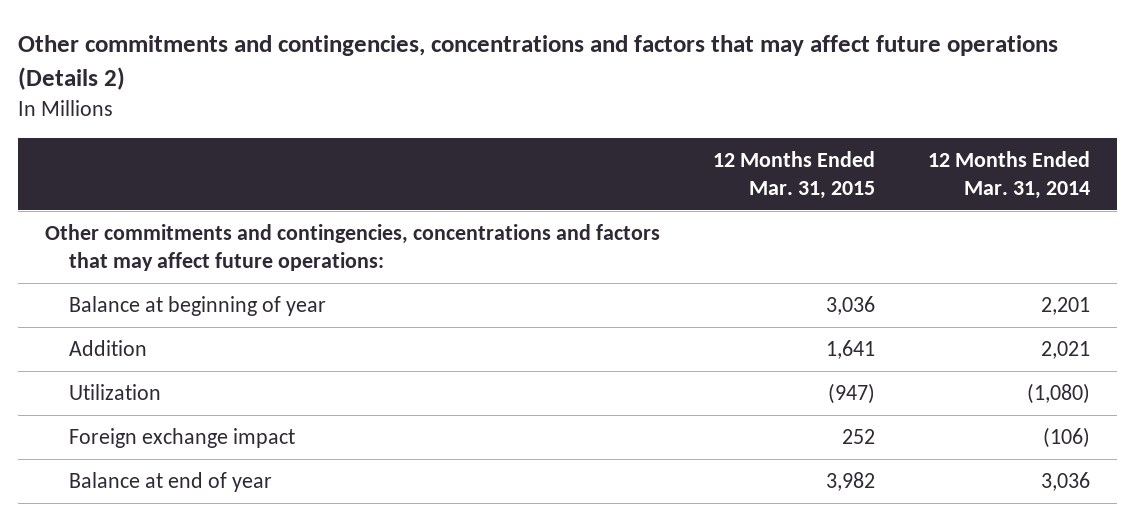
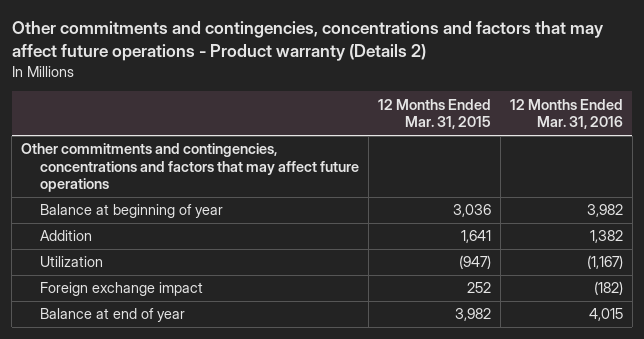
[18,35,1059,91] Other commitments and contingencies, concentrations and factors that may affect future operations (Details 2) -> [11,21,604,62] Other commitments and contingencies, concentrations and factors that may affect future operations - Product warranty (Details 2)
[928,150,1091,200] 12 Months Ended Mar. 31, 2014 -> none
none -> [509,98,623,130] 12 Months Ended Mar. 31, 2016
[45,223,661,272] Other commitments and contingencies, concentrations and factors that may affect future operations: -> [21,143,359,193] Other commitments and contingencies, concentrations and factors that may affect future operations

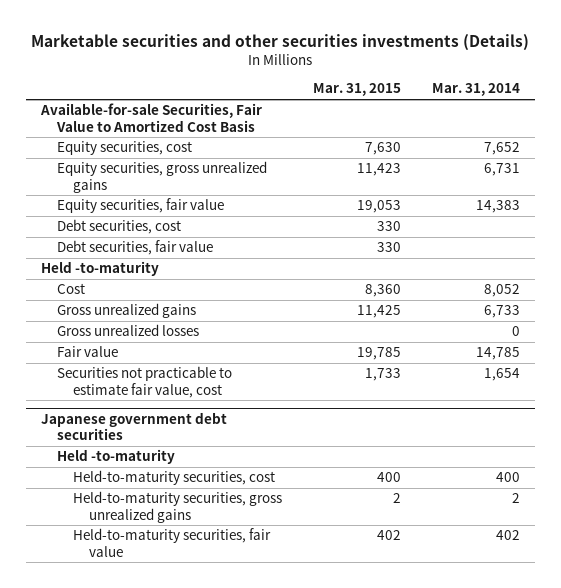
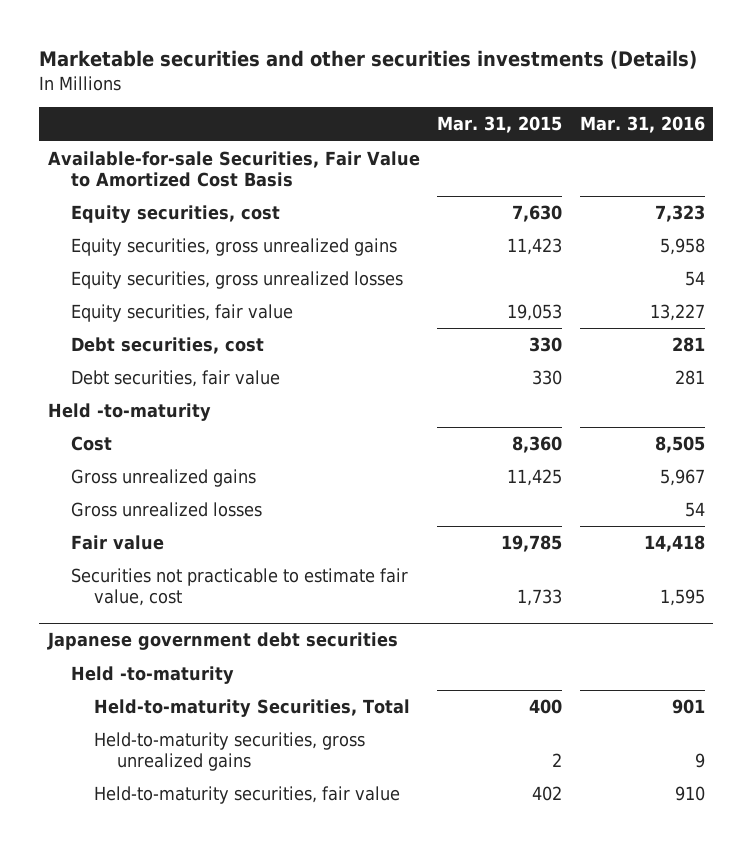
[431,83,520,97] Mar. 31, 2014 -> none
none -> [579,116,705,134] Mar. 31, 2016
none -> [70,271,403,290] Equity securities, gross unrealized losses
[73,470,276,486] Held-to-maturity securities, cost -> [93,699,410,718] Held-to-maturity Securities, Total

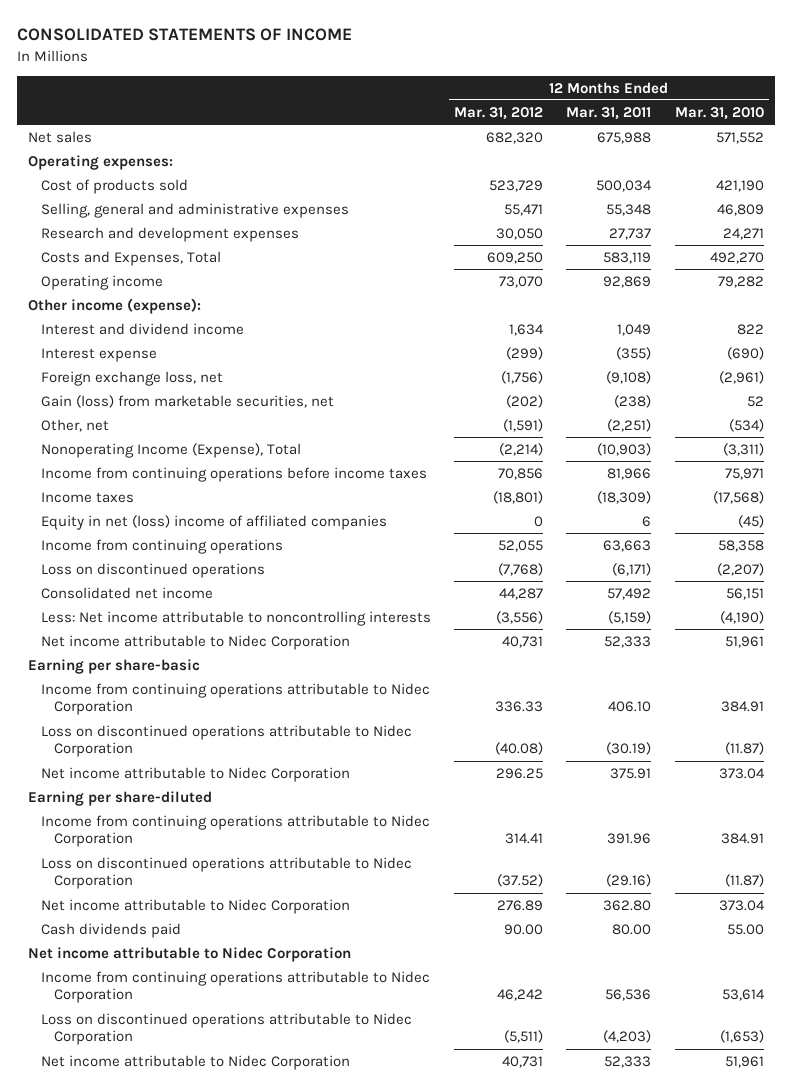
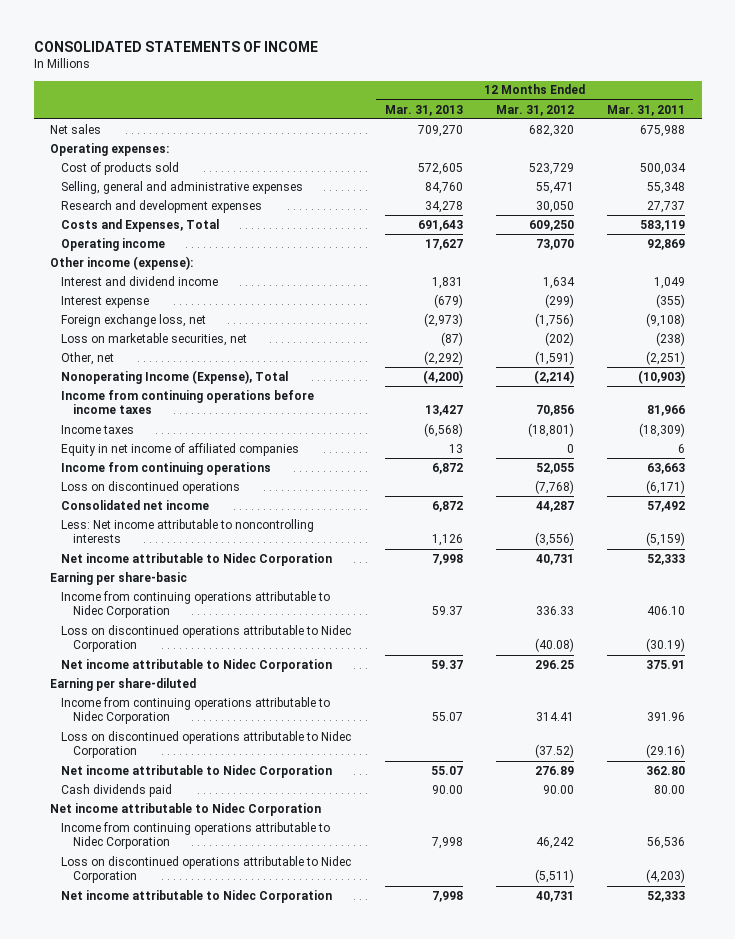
[674,106,764,120] Mar. 31, 2010 -> none
none -> [384,104,463,116] Mar. 31, 2013
[41,394,335,408] Gain (loss) from marketable securities, net -> [61,332,248,346] Loss on marketable securities, net
[41,514,388,530] Equity in net (loss) income of affiliated companies -> [61,442,300,456] Equity in net income of affiliated companies

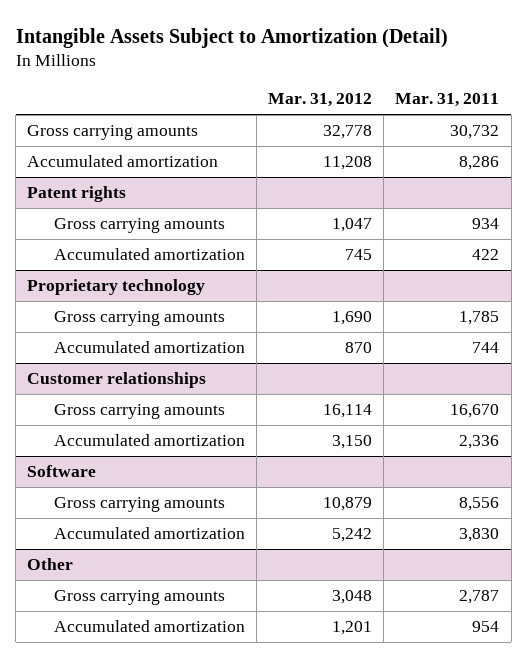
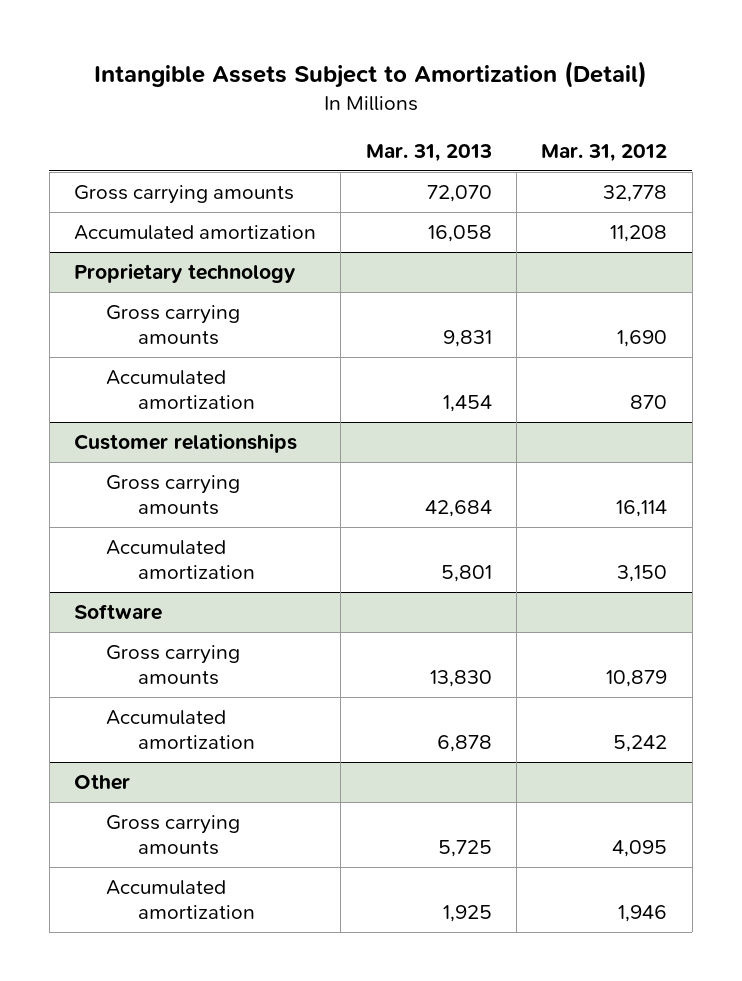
[395,93,500,108] Mar. 31, 2011 -> none
none -> [365,143,492,162] Mar. 31, 2013
[27,186,127,203] Patent rights -> none
[53,218,225,234] Gross carrying amounts -> none
[53,248,245,261] Accumulated amortization -> none
[332,590,373,605] 3,048 -> [612,839,668,857] 4,095
[332,621,373,636] 1,201 -> [618,904,668,922] 1,946

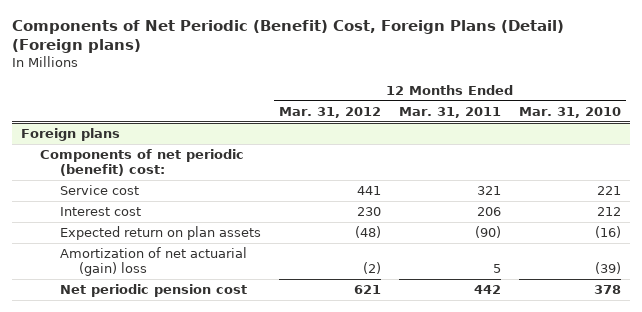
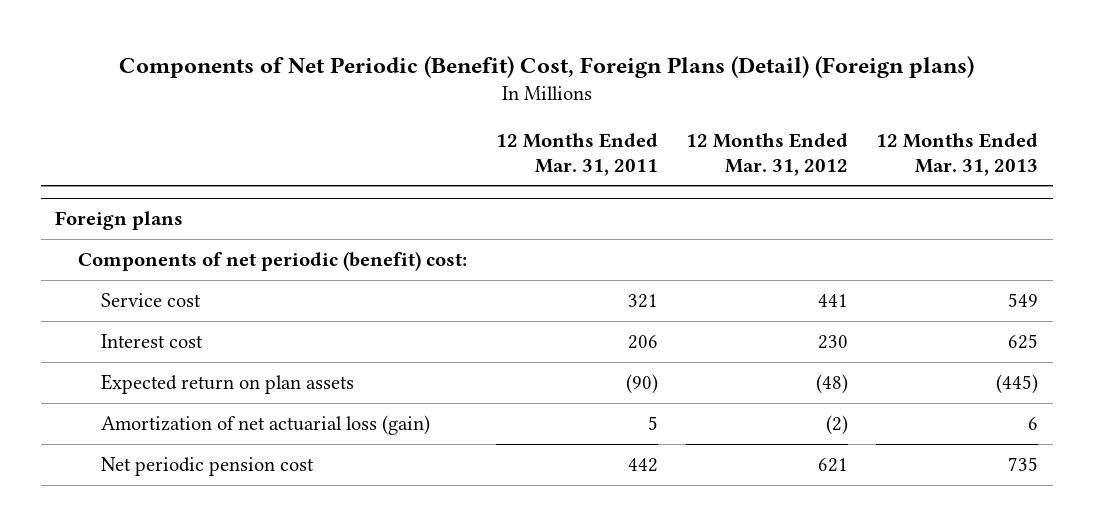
[519,106,622,118] Mar. 31, 2010 -> none
none -> [876,133,1039,176] 12 Months Ended Mar. 31, 2013
[59,247,247,277] Amortization of net actuarial (gain) loss -> [101,414,431,435] Amortization of net actuarial loss (gain)

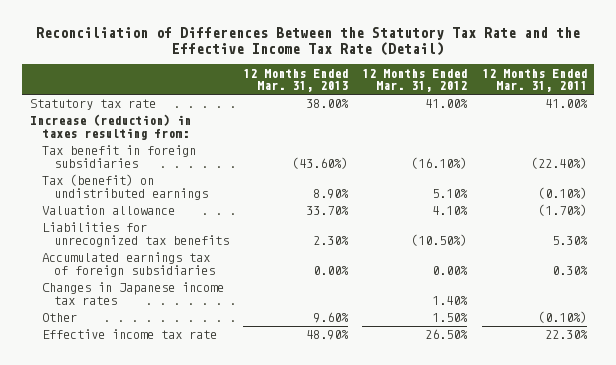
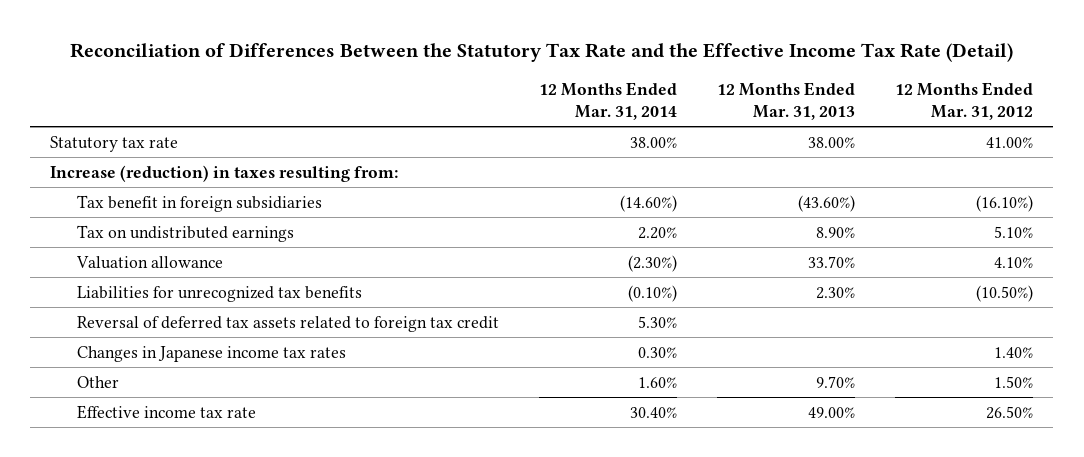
[481,68,587,93] 12 Months Ended Mar. 31, 2011 -> none
none -> [539,82,678,120] 12 Months Ended Mar. 31, 2014
[41,174,208,200] Tax (benefit) on undistributed earnings -> [77,224,295,242] Tax on undistributed earnings
[41,252,215,277] Accumulated earnings tax of foreign subsidiaries -> none
none -> [77,315,500,332] Reversal of deferred tax assets related to foreign tax credit
[313,312,350,324] 9.60% -> [816,375,856,388] 9.70%
[306,330,350,341] 48.90% -> [808,406,856,418] 49.00%

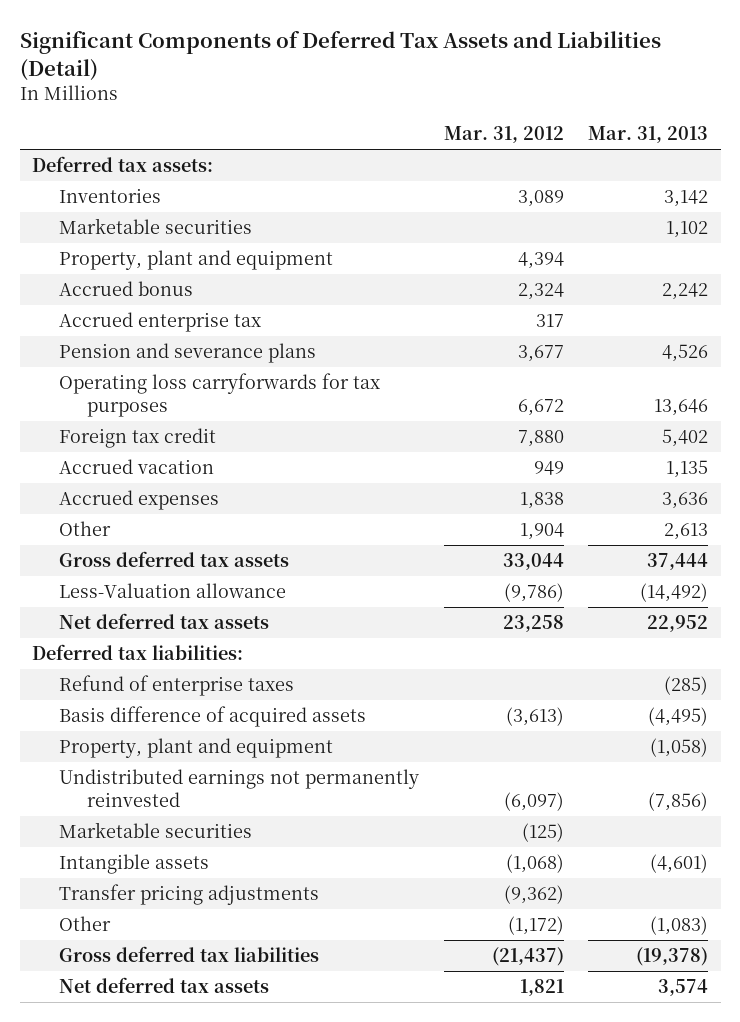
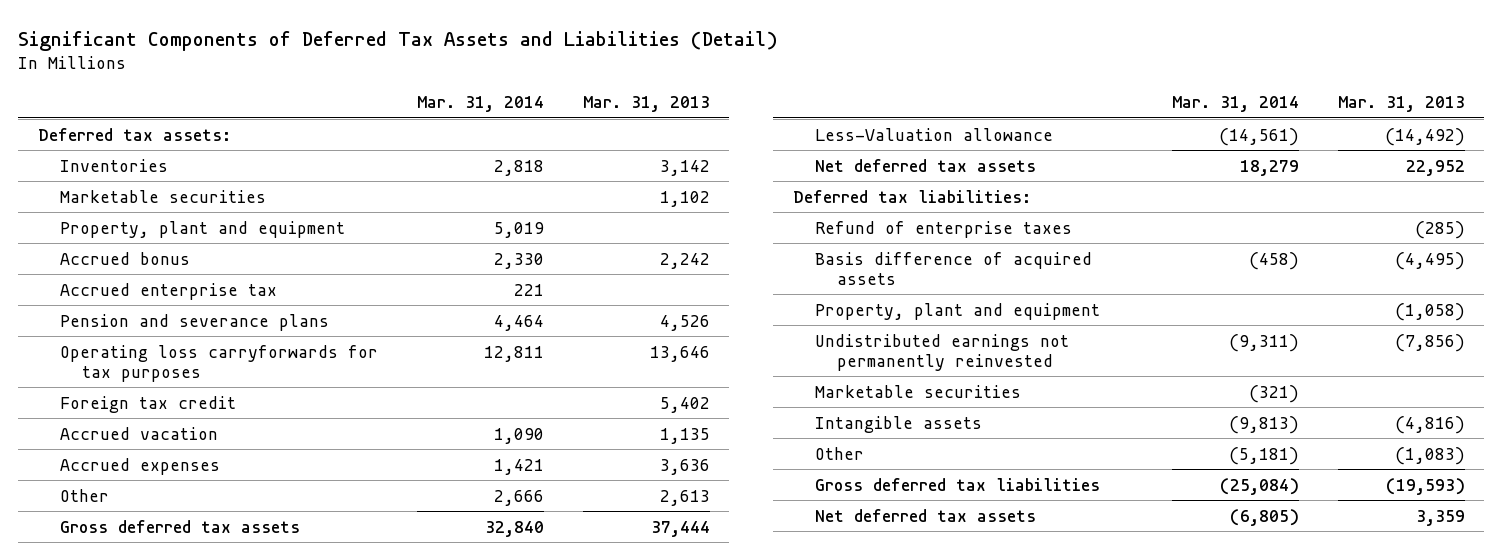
[443,126,564,144] Mar. 31, 2012 -> none
none -> [416,96,544,113] Mar. 31, 2014
[59,884,320,906] Transfer pricing adjustments -> none
[650,854,709,874] (4,601) -> [1394,415,1465,434] (4,816)
[636,947,709,967] (19,378) -> [1385,477,1465,495] (19,593)
[658,979,709,997] 3,574 -> [1415,509,1465,526] 3,359

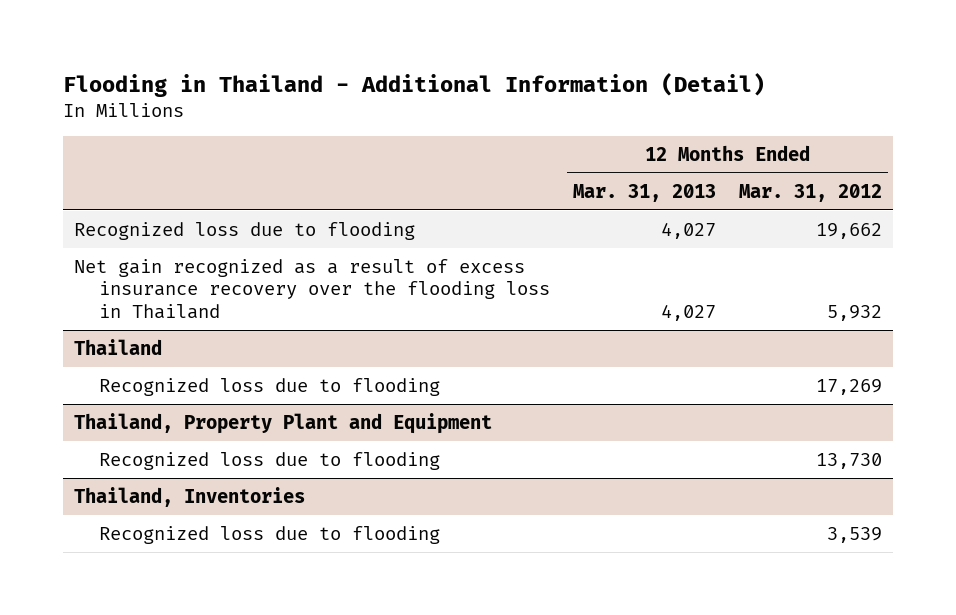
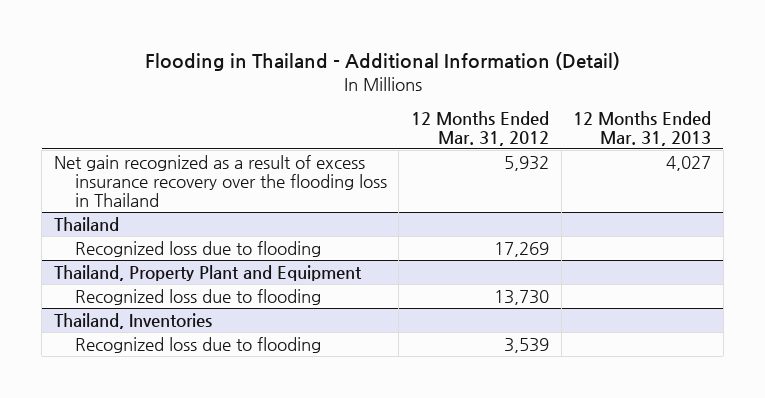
[74,221,416,240] Recognized loss due to flooding -> none

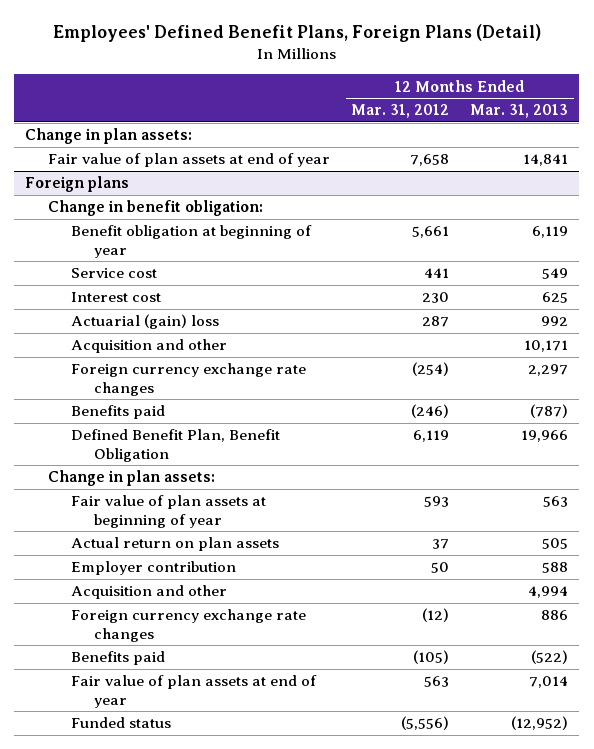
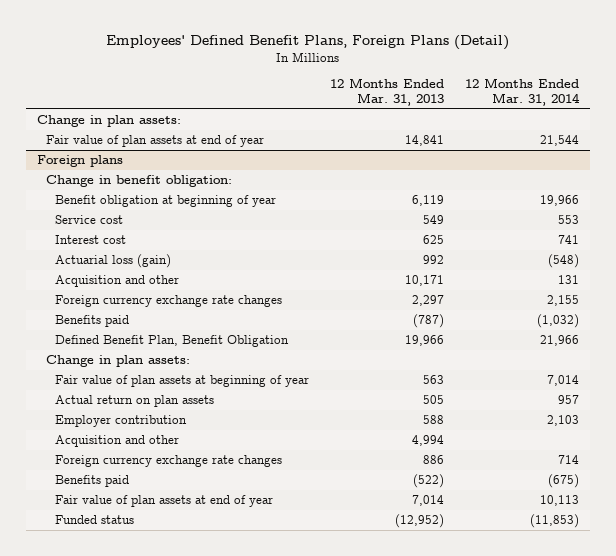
[351,104,450,119] Mar. 31, 2012 -> none
none -> [465,78,581,106] 12 Months Ended Mar. 31, 2014
[70,314,219,330] Actuarial (gain) loss -> [55,254,172,269] Actuarial loss (gain)

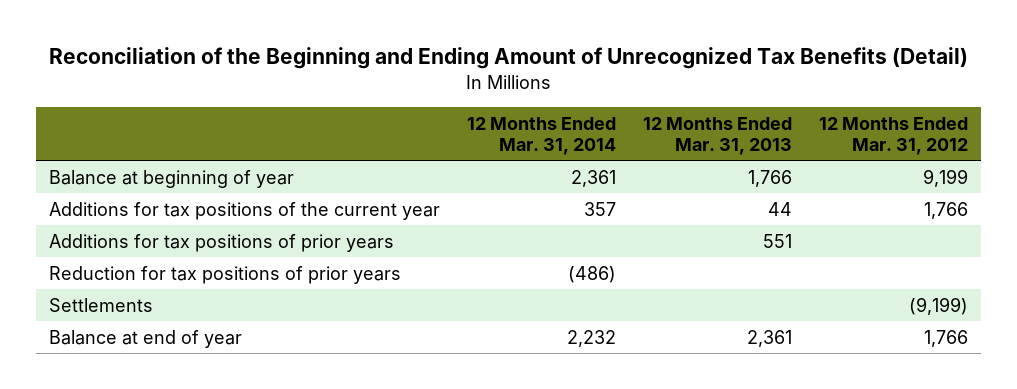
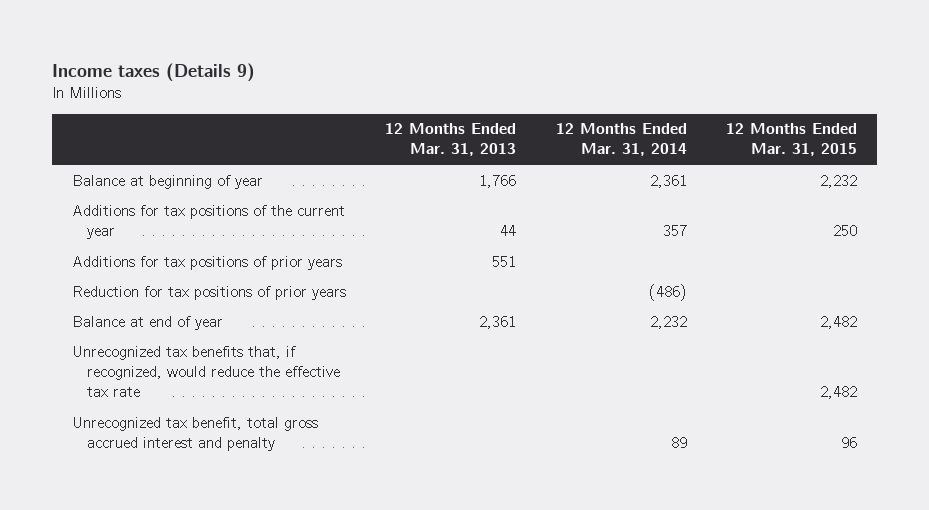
[48,47,968,70] Reconciliation of the Beginning and Ending Amount of Unrecognized Tax Benefits (Detail) -> [52,62,256,82] Income taxes (Details 9)
[818,116,968,155] 12 Months Ended Mar. 31, 2012 -> none
none -> [726,123,858,157] 12 Months Ended Mar. 31, 2015
[49,297,154,312] Settlements -> none
none -> [71,345,341,398] Unrecognized tax benefits that, if recognized, would reduce the effective tax rate
none -> [71,416,318,451] Unrecognized tax benefit, total gross accrued interest and penalty

